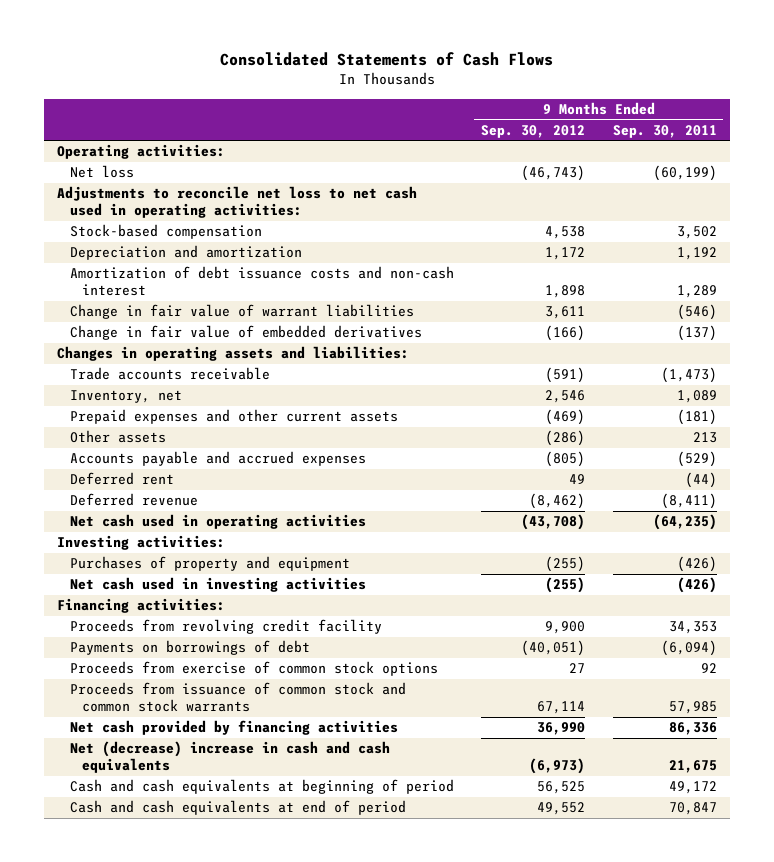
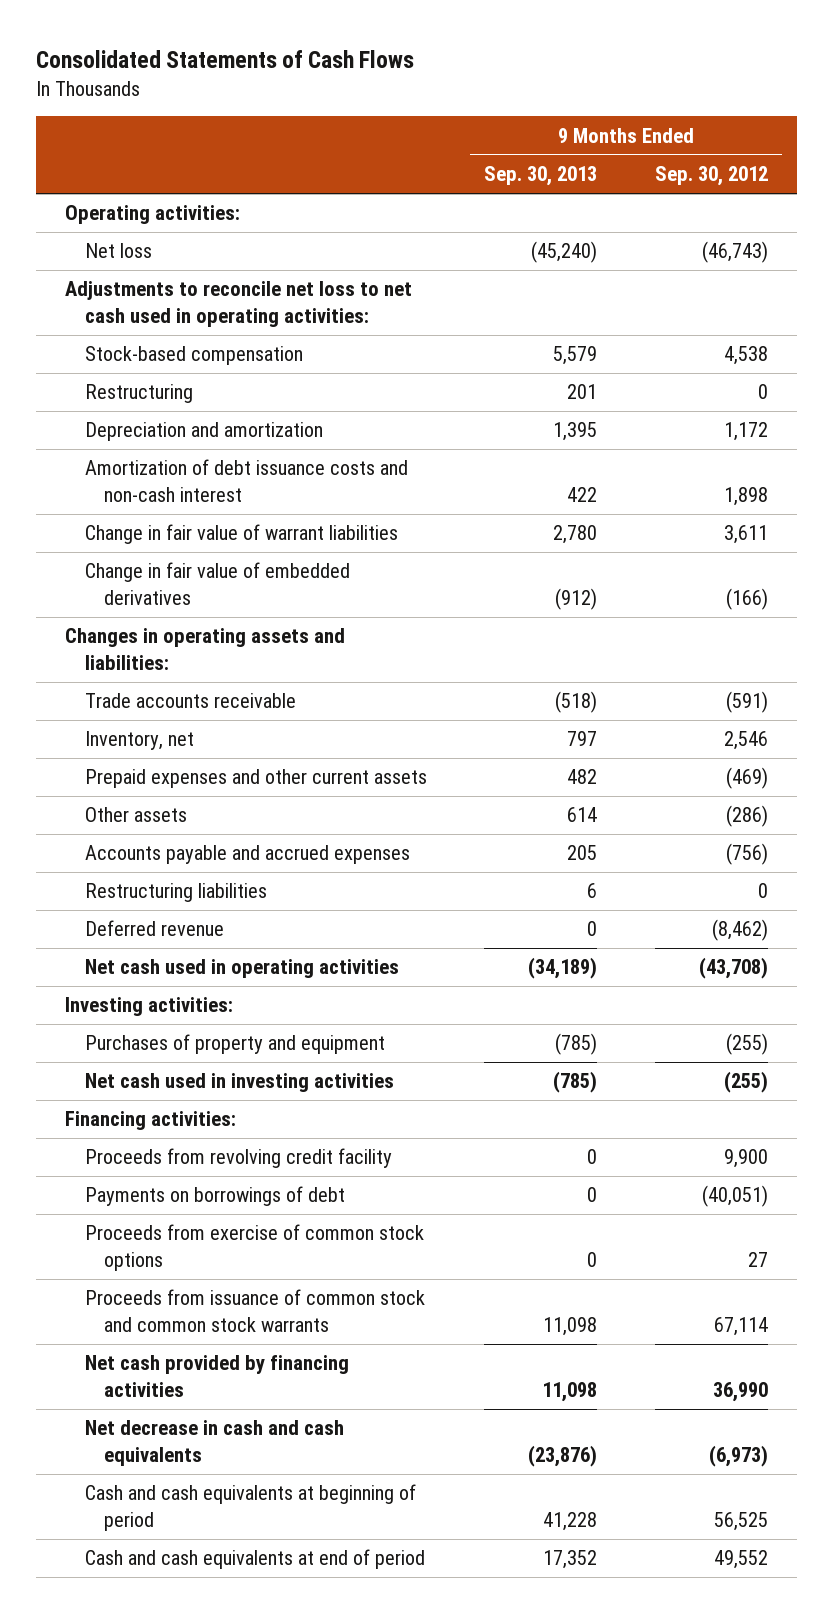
[612,124,717,138] Sep. 30, 2011 -> none
none -> [484,166,598,187] Sep. 30, 2013
none -> [84,384,193,404] Restructuring
[69,472,174,486] Deferred rent -> none
[545,451,586,468] (805) -> [726,843,769,866] (756)
none -> [84,883,267,903] Restructuring liabilities
[69,741,390,774] Net (decrease) increase in cash and cash equivalents -> [84,1420,344,1466] Net decrease in cash and cash equivalents

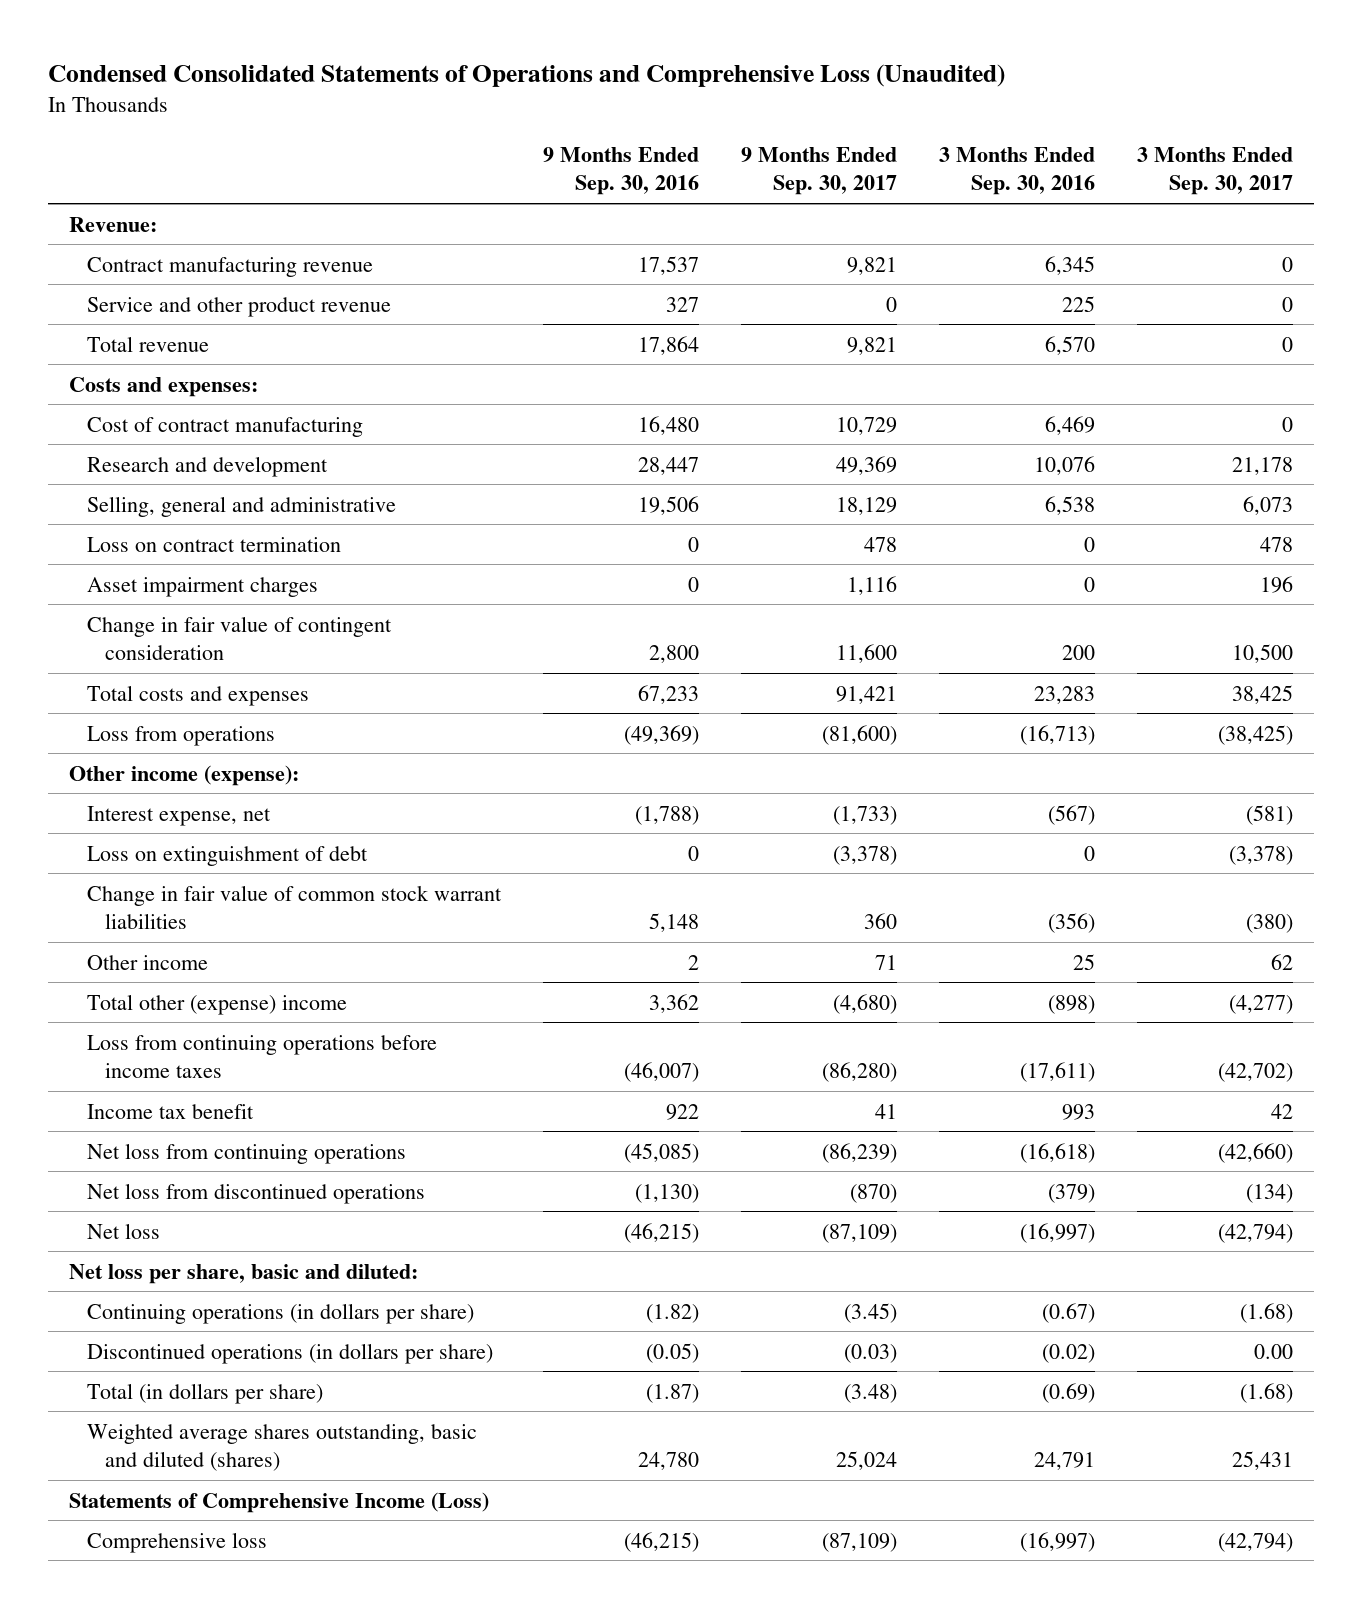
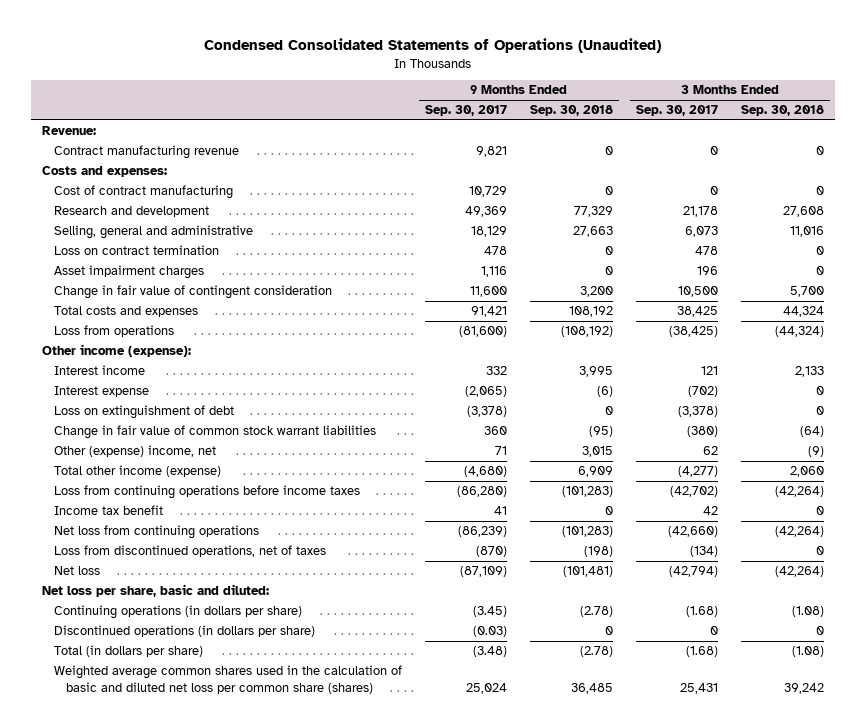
[48,64,1006,88] Condensed Consolidated Statements of Operations and Comprehensive Loss (Unaudited) -> [204,38,662,54] Condensed Consolidated Statements of Operations (Unaudited)
[543,146,700,196] 9 Months Ended Sep. 30, 2016 -> none
[939,146,1096,196] 3 Months Ended Sep. 30, 2016 -> none
none -> [529,105,613,117] Sep. 30, 2018
none -> [740,105,824,117] Sep. 30, 2018
[87,296,392,317] Service and other product revenue -> none
[87,335,210,352] Total revenue -> none
none -> [54,365,146,376] Interest income
[87,805,272,826] Interest expense, net -> [54,386,150,398] Interest expense
[833,805,898,825] (1,733) -> [465,386,508,398] (2,065)
[1246,804,1294,825] (581) -> [687,386,718,398] (702)
[87,954,209,970] Other income -> [54,445,217,458] Other (expense) income, net
[87,993,348,1015] Total other (expense) income -> [54,465,222,478] Total other income (expense)
[87,1182,426,1204] Net loss from discontinued operations -> [54,545,327,558] Loss from discontinued operations, net of taxes
[1254,1343,1294,1359] 0.00 -> [709,626,718,636] 0
[69,1491,490,1513] Statements of Comprehensive Income (Loss) -> none
[87,1531,268,1553] Comprehensive loss -> none
[87,1423,478,1471] Weighted average shares outstanding, basic and diluted (shares) -> [54,665,403,694] Weighted average common shares used in the calculation of basic and diluted net loss per common share (shares)

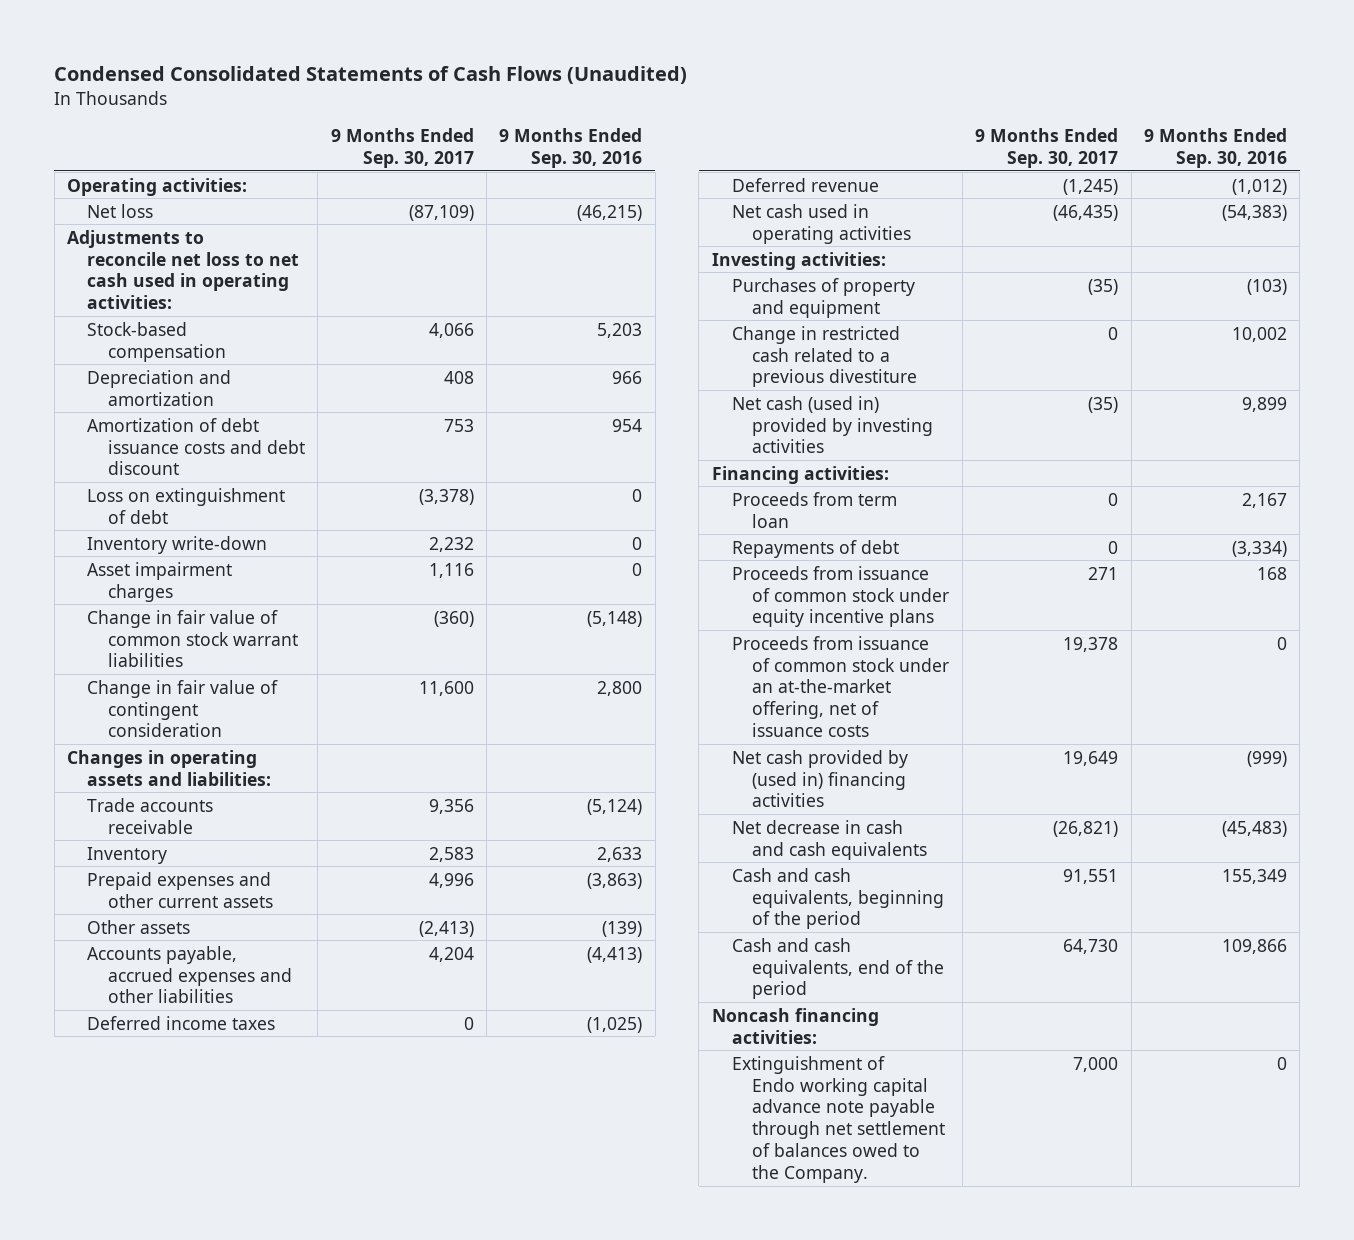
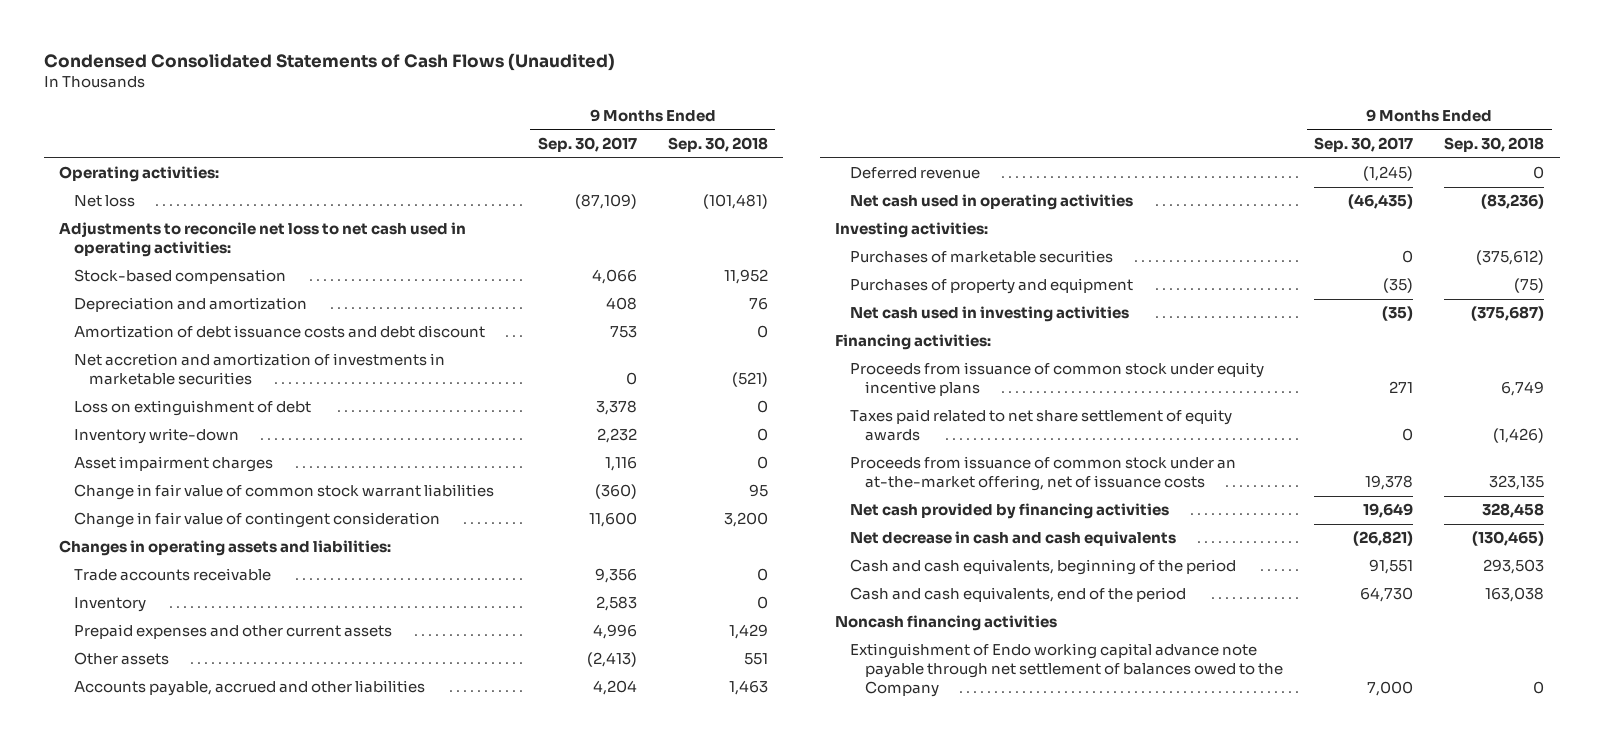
[499,127,643,168] 9 Months Ended Sep. 30, 2016 -> none
none -> [667,136,768,152] Sep. 30, 2018
none -> [74,353,446,386] Net accretion and amortization of investments in marketable securities
[418,488,474,505] (3,378) -> [595,400,637,416] 3,378
[87,1015,276,1030] Deferred income taxes -> none
[87,945,292,1004] Accounts payable, accrued expenses and other liabilities -> [74,680,426,697] Accounts payable, accrued and other liabilities
none -> [850,250,1114,264] Purchases of marketable securities
[732,325,918,388] Change in restricted cash related to a previous divestiture -> none
[732,395,934,454] Net cash (used in) provided by investing activities -> [850,306,1130,323] Net cash used in investing activities
[732,491,898,528] Proceeds from term loan -> none
[732,539,900,558] Repayments of debt -> none
none -> [850,409,1233,442] Taxes paid related to net share settlement of equity awards
[732,749,909,808] Net cash provided by (used in) financing activities -> [850,503,1170,520] Net cash provided by financing activities
[711,1007,879,1044] Noncash financing activities: -> [835,615,1058,632] Noncash financing activities
[732,1055,946,1184] Extinguishment of Endo working capital advance note payable through net settlement of balances owed to the Company. -> [850,643,1284,697] Extinguishment of Endo working capital advance note payable through net settlement of balances owed to the Company

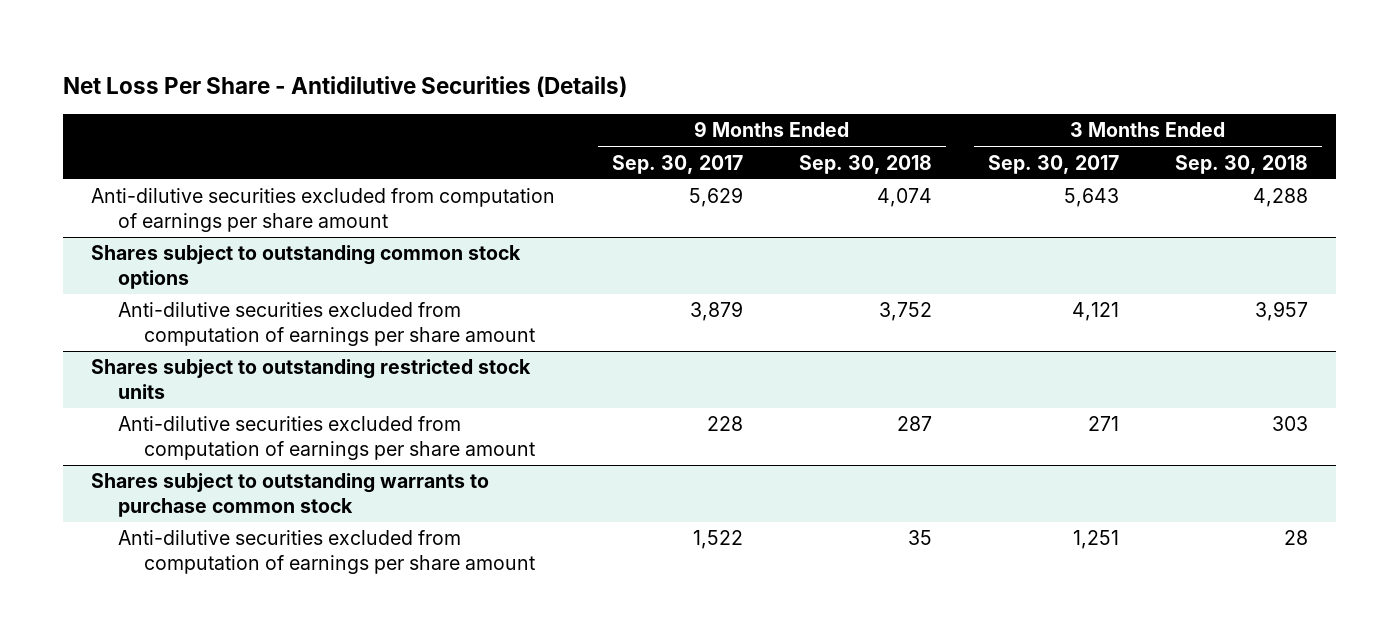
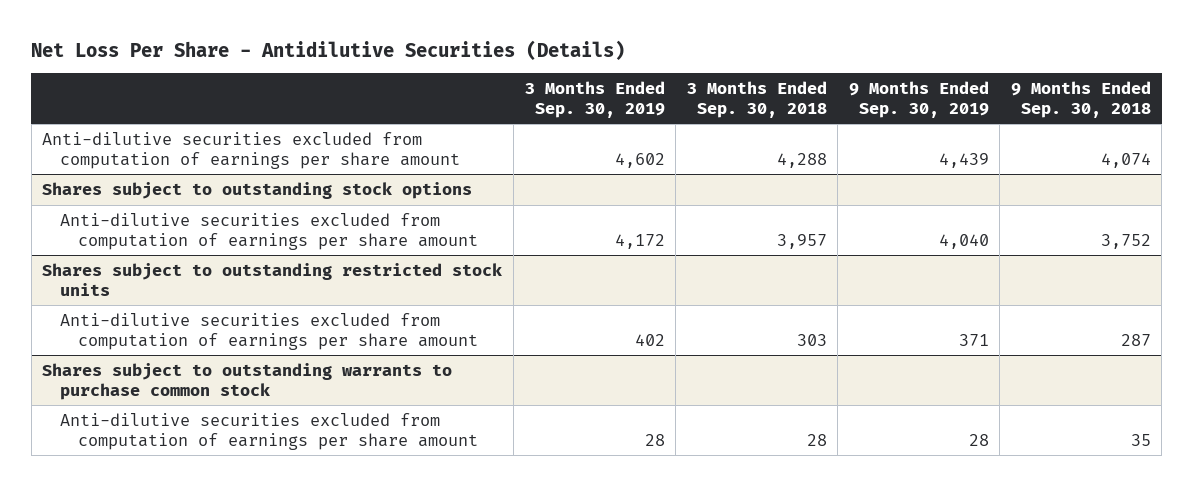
[611,154,743,174] Sep. 30, 2017 -> none
[988,154,1120,174] Sep. 30, 2017 -> none
none -> [524,81,665,118] 3 Months Ended Sep. 30, 2019
none -> [848,81,989,118] 9 Months Ended Sep. 30, 2019
[91,245,522,289] Shares subject to outstanding common stock options -> [42,182,473,200] Shares subject to outstanding stock options

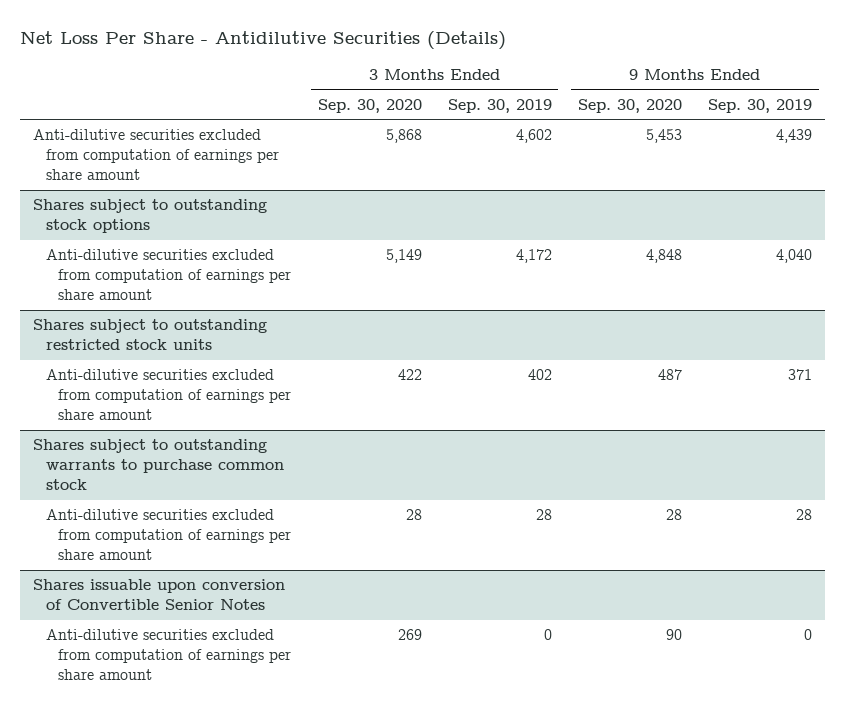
[686,81,827,118] 3 Months Ended Sep. 30, 2018 -> none
[1010,81,1151,118] 9 Months Ended Sep. 30, 2018 -> none
none -> [317,98,422,113] Sep. 30, 2020
none -> [578,98,683,113] Sep. 30, 2020
none -> [33,579,286,611] Shares issuable upon conversion of Convertible Senior Notes
none -> [45,629,292,681] Anti-dilutive securities excluded from computation of earnings per share amount

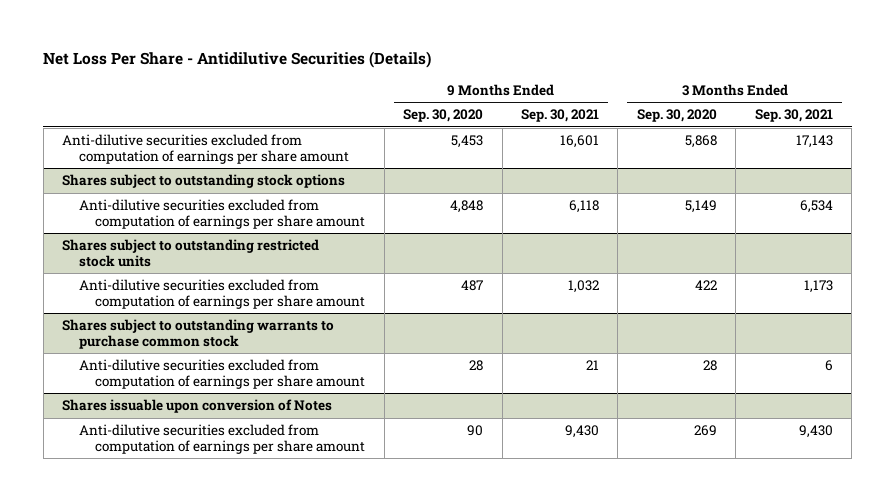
[447,98,552,113] Sep. 30, 2019 -> none
[708,98,813,113] Sep. 30, 2019 -> none
none -> [520,109,599,123] Sep. 30, 2021
none -> [754,109,833,123] Sep. 30, 2021
[33,579,286,611] Shares issuable upon conversion of Convertible Senior Notes -> [62,399,333,414] Shares issuable upon conversion of Notes

